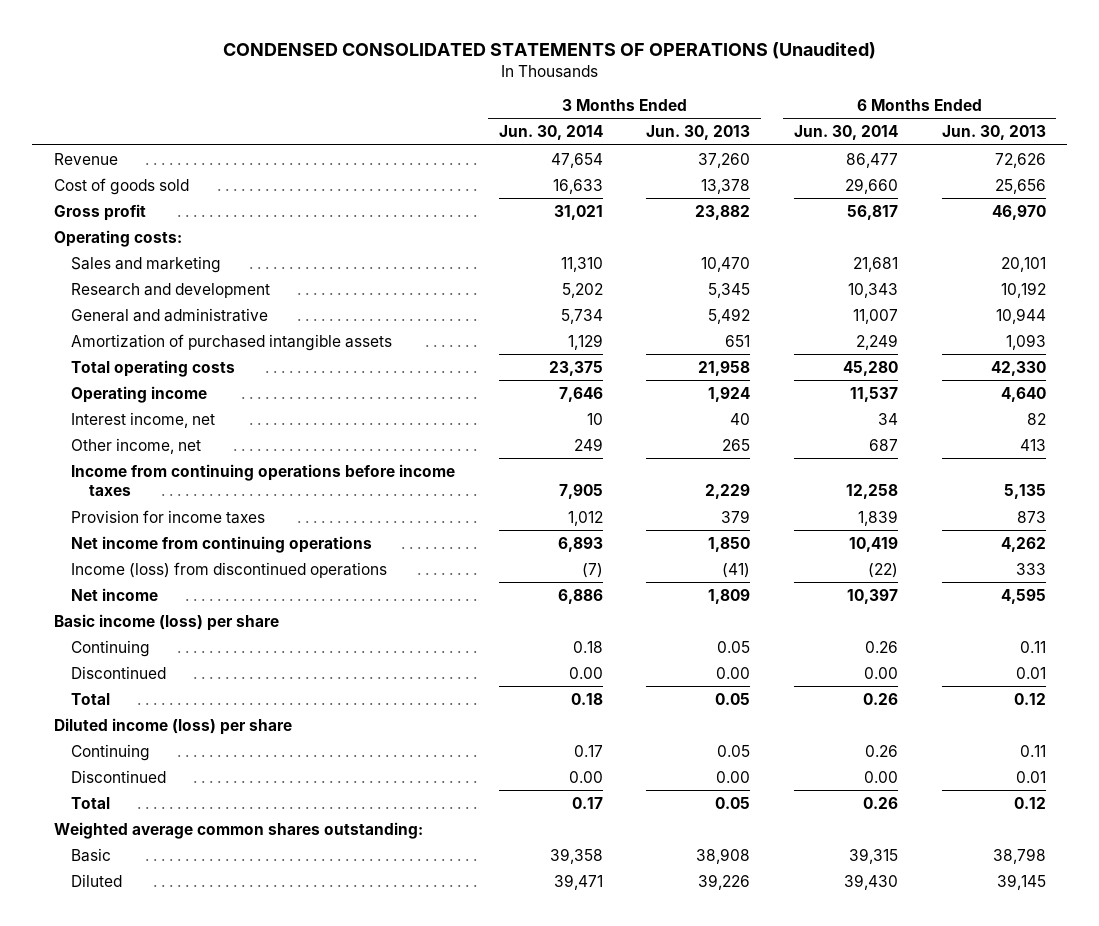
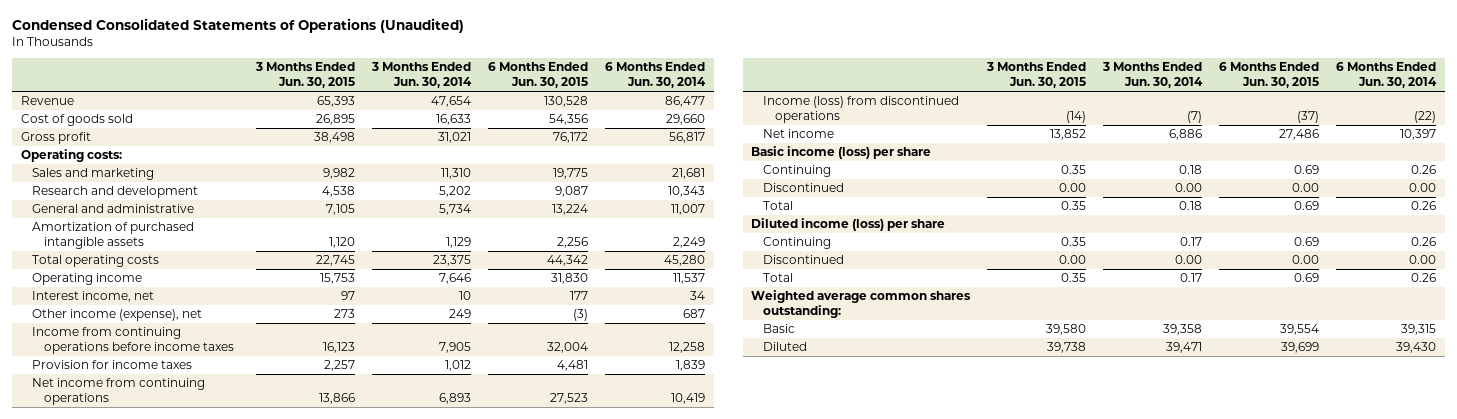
[222,41,876,59] CONDENSED CONSOLIDATED STATEMENTS OF OPERATIONS (Unaudited) -> [12,18,465,34] Condensed Consolidated Statements of Operations (Unaudited)
[646,125,751,141] Jun. 30, 2013 -> none
[941,125,1046,141] Jun. 30, 2013 -> none
none -> [255,62,356,89] 3 Months Ended Jun. 30, 2015
none -> [488,62,589,89] 6 Months Ended Jun. 30, 2015
[71,437,202,454] Other income, net -> [32,309,203,322] Other income (expense), net

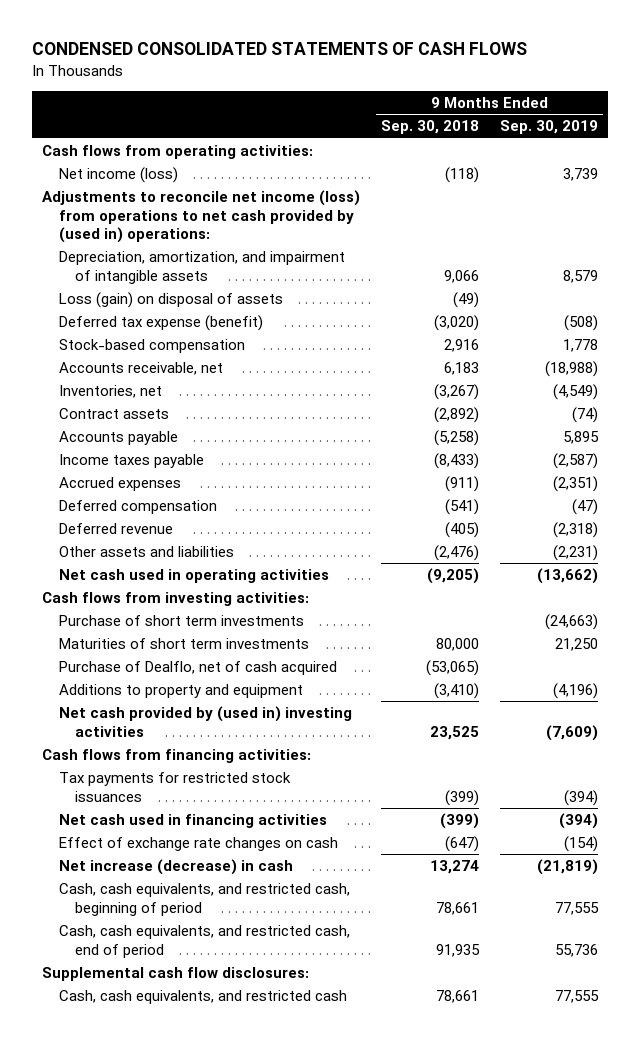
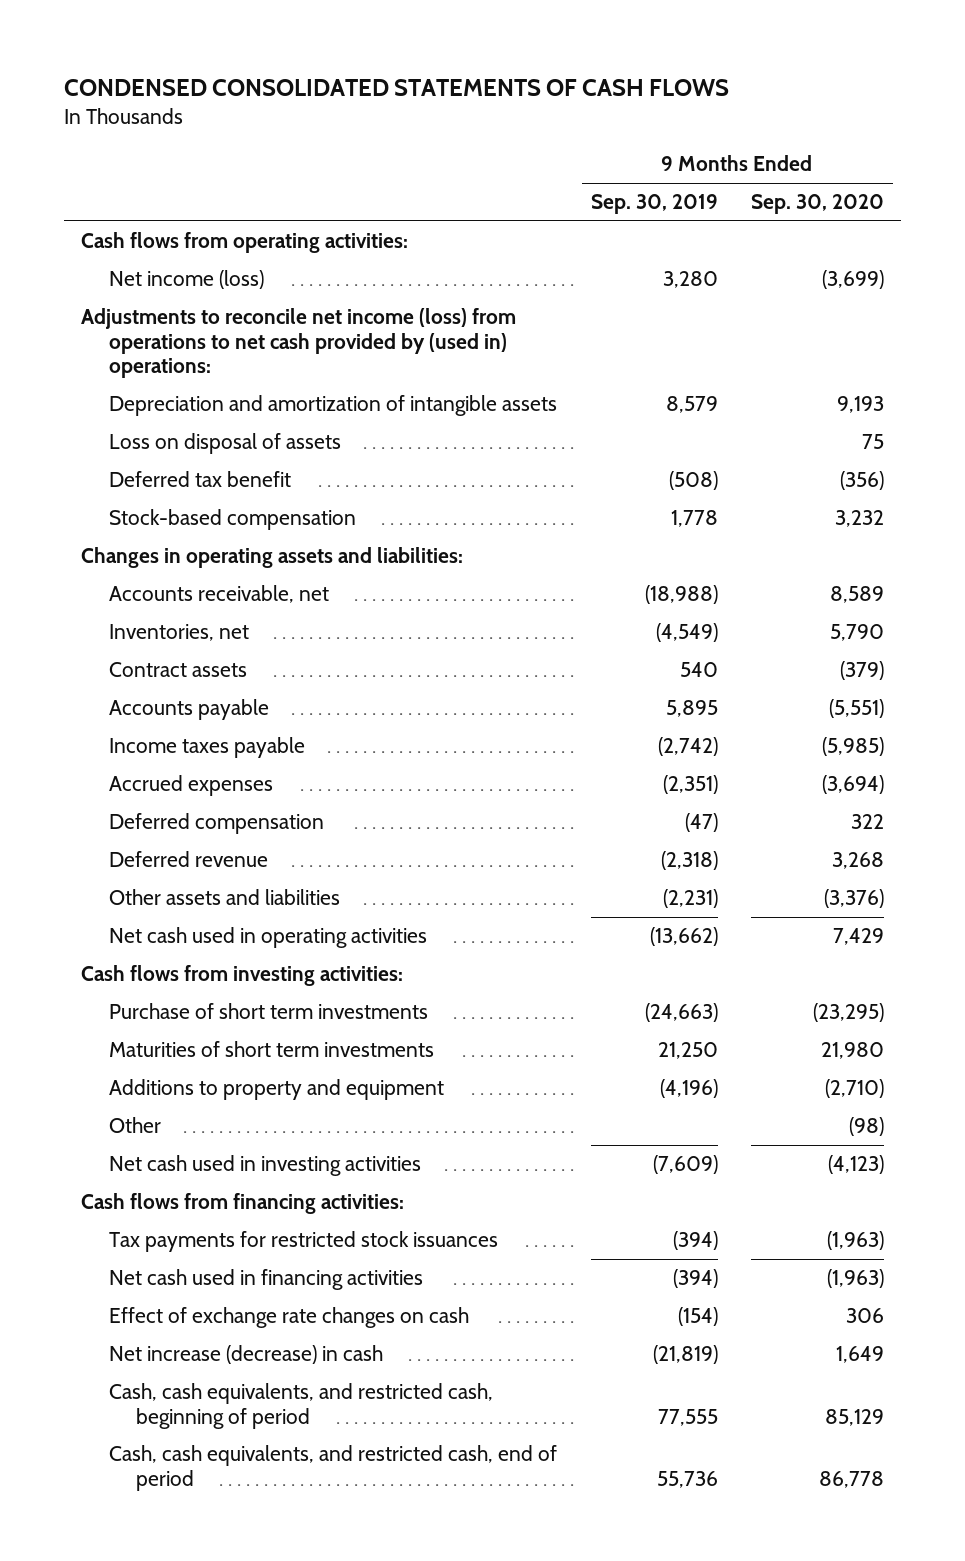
[381,120,480,135] Sep. 30, 2018 -> none
none -> [751,194,885,215] Sep. 30, 2020
[563,168,599,182] 3,739 -> [662,271,718,289] 3,280
[58,251,345,284] Depreciation, amortization, and impairment of intangible assets -> [108,395,557,417] Depreciation and amortization of intangible assets
[58,292,283,309] Loss (gain) on disposal of assets -> [108,433,341,455] Loss on disposal of assets
[58,315,263,332] Deferred tax expense (benefit) -> [108,471,291,488] Deferred tax benefit
none -> [80,547,463,569] Changes in operating assets and liabilities:
[572,407,599,424] (74) -> [679,662,718,678] 540
[553,453,599,470] (2,587) -> [657,737,718,757] (2,742)
[58,661,337,676] Purchase of Dealflo, net of cash acquired -> none
none -> [108,1117,161,1134] Other
[58,706,352,737] Net cash provided by (used in) investing activities -> [108,1155,421,1177] Net cash used in investing activities
[42,967,310,982] Supplemental cash flow disclosures: -> none
[58,990,347,1005] Cash, cash equivalents, and restricted cash -> none

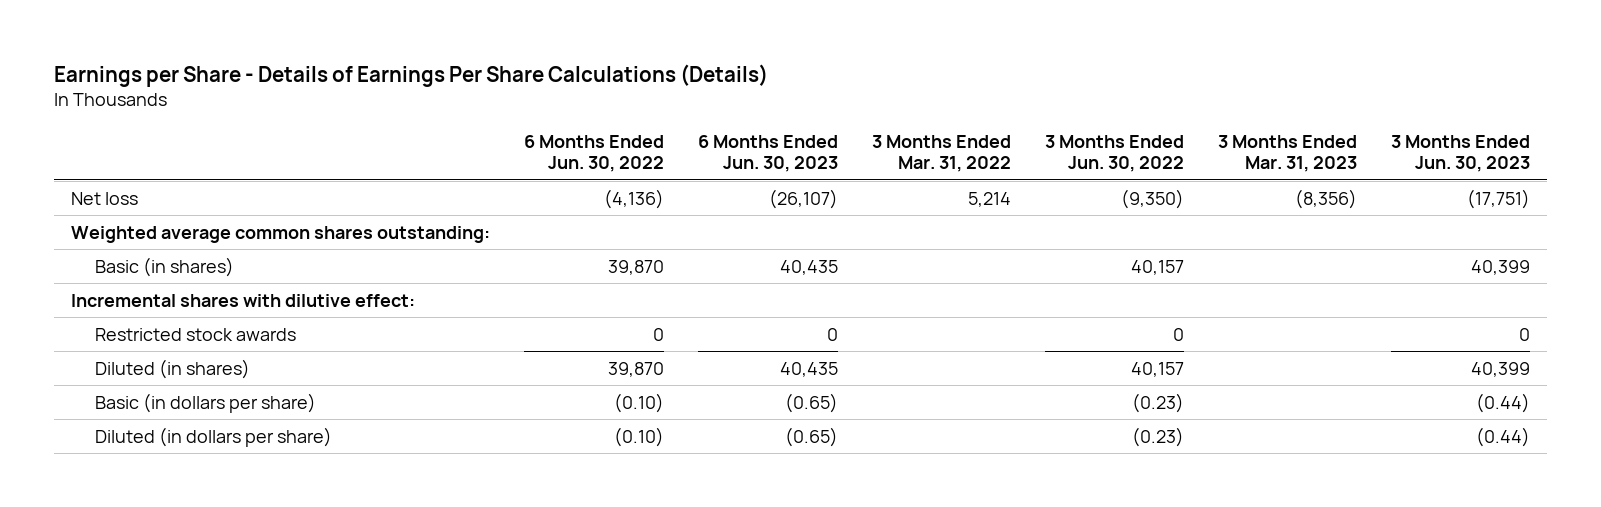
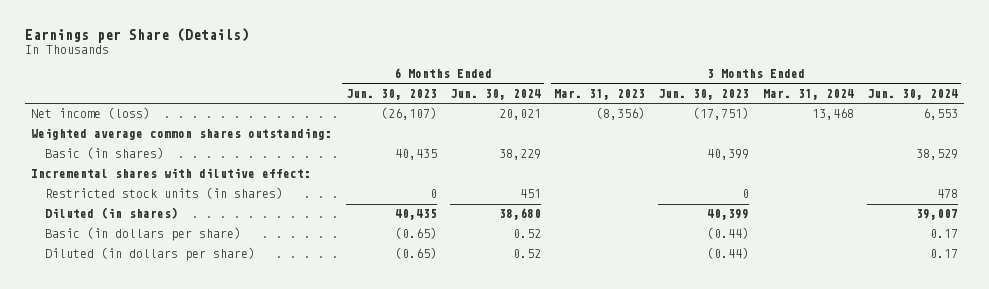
[54,63,769,87] Earnings per Share - Details of Earnings Per Share Calculations (Details) -> [24,28,249,44] Earnings per Share (Details)
[524,134,665,173] 6 Months Ended Jun. 30, 2022 -> none
[871,134,1011,173] 3 Months Ended Mar. 31, 2022 -> none
[1044,134,1184,173] 3 Months Ended Jun. 30, 2022 -> none
none -> [449,88,541,100] Jun. 30, 2024
none -> [762,88,854,100] Mar. 31, 2024
none -> [866,88,958,100] Jun. 30, 2024
[71,191,139,205] Net loss -> [31,107,151,120] Net income (loss)
[95,327,297,341] Restricted stock awards -> [44,187,283,200] Restricted stock units (in shares)

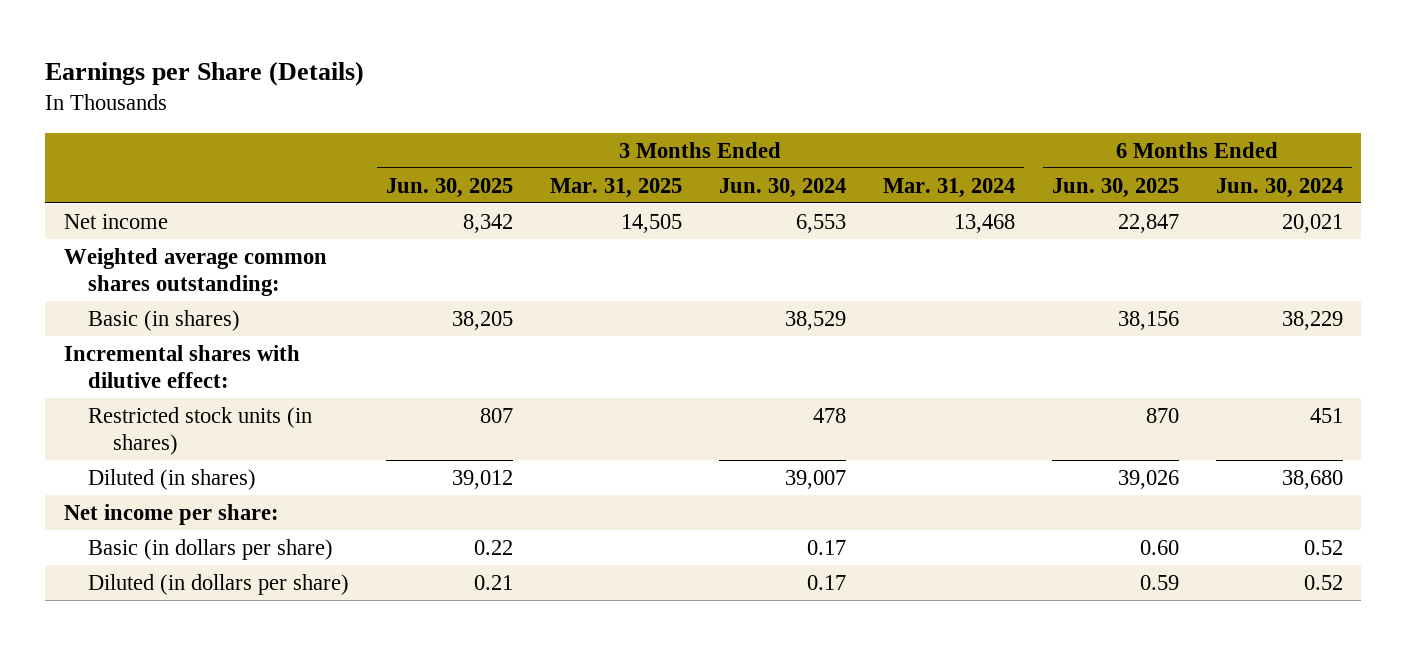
[345,88,437,100] Jun. 30, 2023 -> none
[554,88,646,100] Mar. 31, 2023 -> none
[658,88,750,100] Jun. 30, 2023 -> none
none -> [386,177,514,198] Jun. 30, 2025
none -> [550,177,683,198] Mar. 31, 2025
none -> [1051,177,1179,198] Jun. 30, 2025
[31,107,151,120] Net income (loss) -> [63,213,168,229] Net income
none -> [63,503,279,525] Net income per share:

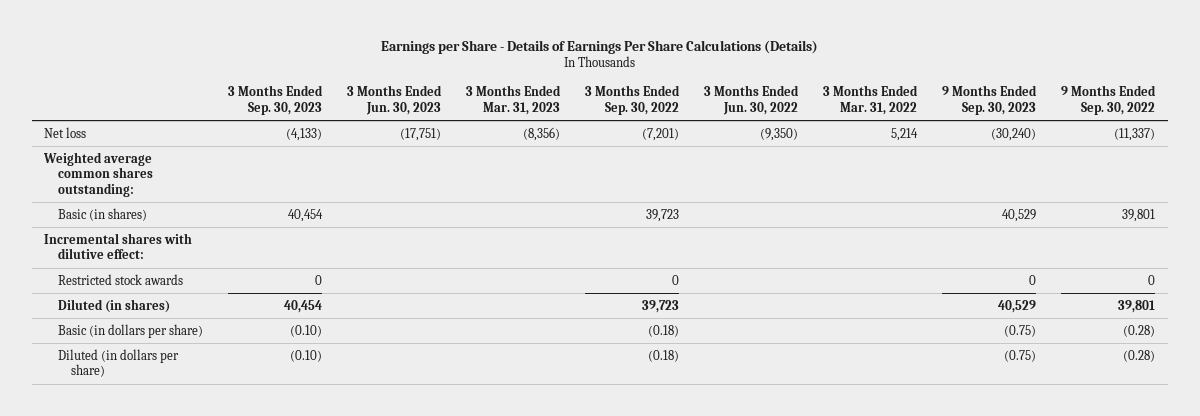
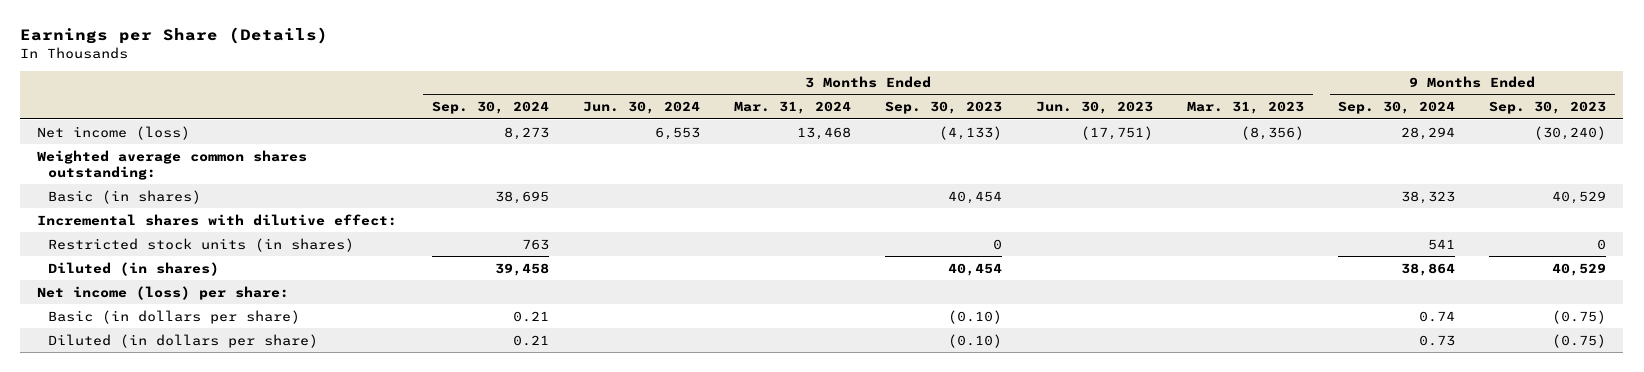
[380,39,818,54] Earnings per Share - Details of Earnings Per Share Calculations (Details) -> [20,27,329,45] Earnings per Share (Details)
[585,85,681,116] 3 Months Ended Sep. 30, 2022 -> none
[704,85,800,116] 3 Months Ended Jun. 30, 2022 -> none
[823,85,919,116] 3 Months Ended Mar. 31, 2022 -> none
[1061,85,1157,116] 9 Months Ended Sep. 30, 2022 -> none
none -> [431,101,549,115] Sep. 30, 2024
none -> [582,101,700,115] Jun. 30, 2024
none -> [733,101,851,115] Mar. 31, 2024
none -> [1338,101,1456,115] Sep. 30, 2024
[44,126,87,138] Net loss -> [37,125,191,140] Net income (loss)
[57,273,183,285] Restricted stock awards -> [48,237,355,252] Restricted stock units (in shares)
none -> [37,285,290,300] Net income (loss) per share:

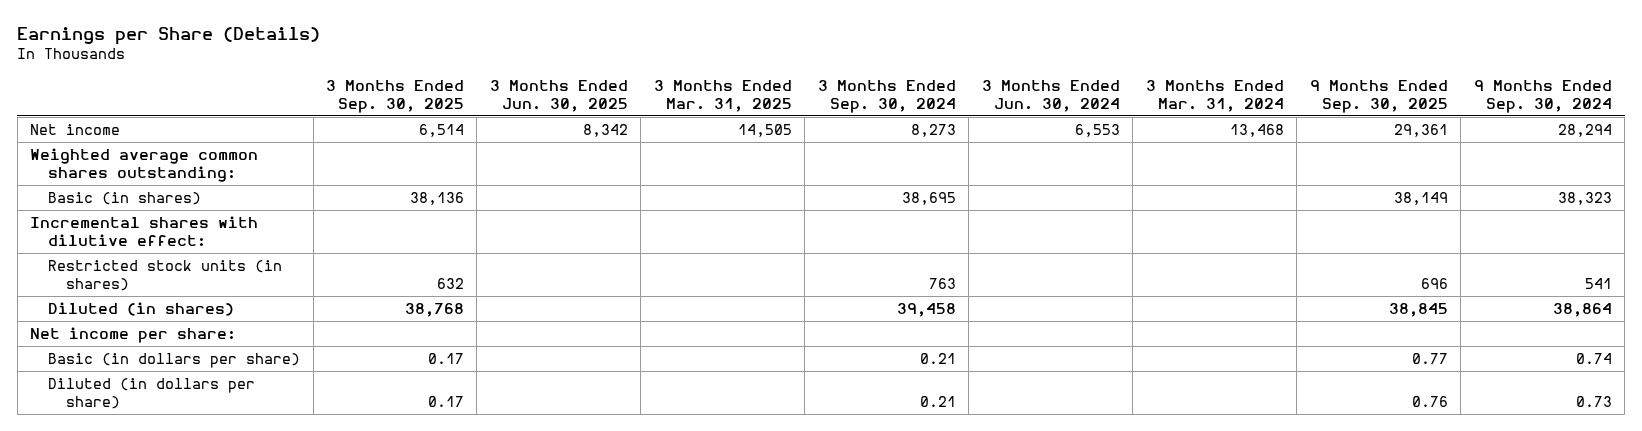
[884,101,1002,115] Sep. 30, 2023 -> none
[1035,101,1153,115] Jun. 30, 2023 -> none
[1187,101,1305,115] Mar. 31, 2023 -> none
[1489,101,1607,115] Sep. 30, 2023 -> none
none -> [325,80,464,113] 3 Months Ended Sep. 30, 2025
none -> [489,80,628,112] 3 Months Ended Jun. 30, 2025
none -> [653,80,792,112] 3 Months Ended Mar. 31, 2025
none -> [1309,80,1448,113] 9 Months Ended Sep. 30, 2025
[37,125,191,140] Net income (loss) -> [30,123,121,135] Net income
[37,285,290,300] Net income (loss) per share: -> [30,326,237,343] Net income per share:

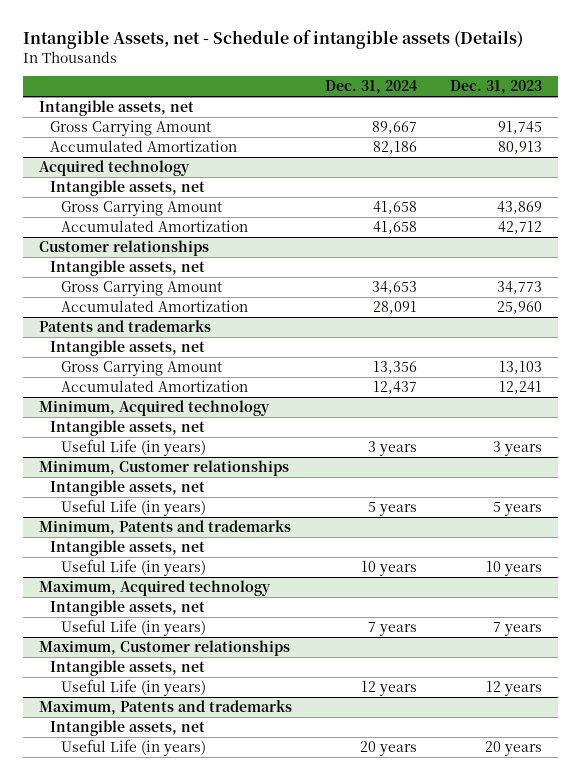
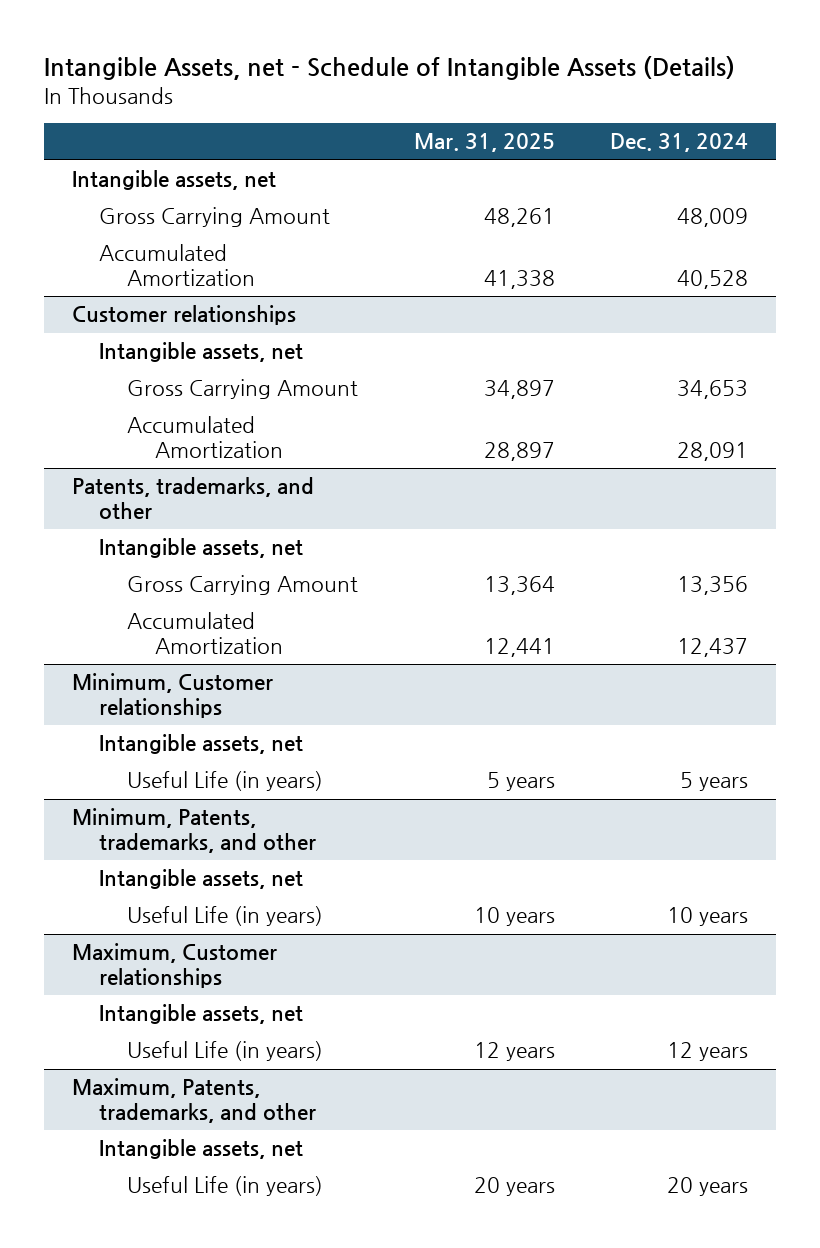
[22,30,523,50] Intangible Assets, net - Schedule of intangible assets (Details) -> [43,56,735,81] Intangible Assets, net - Schedule of Intangible Assets (Details)
[449,80,542,95] Dec. 31, 2023 -> none
none -> [413,133,555,153] Mar. 31, 2025
[39,159,191,176] Acquired technology -> none
[50,179,206,196] Intangible assets, net -> none
[61,199,223,216] Gross Carrying Amount -> none
[61,219,249,232] Accumulated Amortization -> none
[371,120,417,134] 89,667 -> [677,208,749,228] 48,009
[372,140,417,154] 82,186 -> [677,269,749,289] 40,528
[39,319,212,332] Patents and trademarks -> [71,477,314,519] Patents, trademarks, and other
[39,399,271,416] Minimum, Acquired technology -> none
[50,419,206,436] Intangible assets, net -> none
[61,438,207,456] Useful Life (in years) -> none
[39,519,292,535] Minimum, Patents and trademarks -> [71,808,317,853] Minimum, Patents, trademarks, and other
[39,579,272,596] Maximum, Acquired technology -> none
[50,599,206,616] Intangible assets, net -> none
[61,618,207,636] Useful Life (in years) -> none
[39,699,293,715] Maximum, Patents and trademarks -> [71,1078,317,1123] Maximum, Patents, trademarks, and other

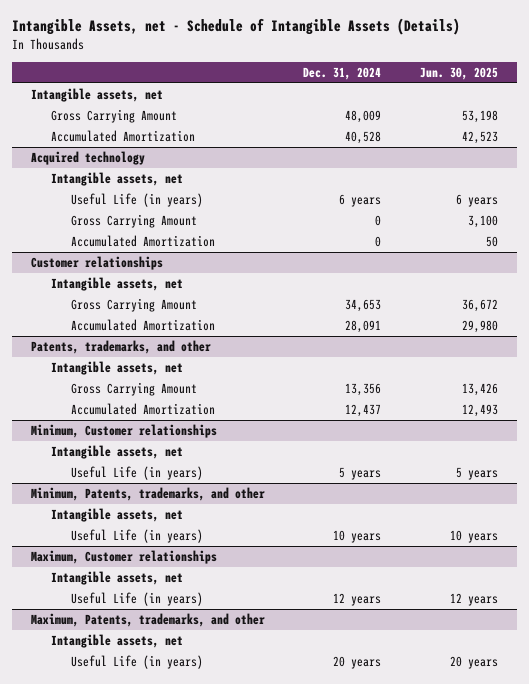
[413,133,555,153] Mar. 31, 2025 -> none
none -> [419,66,498,80] Jun. 30, 2025
none -> [30,151,145,166] Acquired technology
none -> [50,172,183,187] Intangible assets, net
none -> [70,193,203,208] Useful Life (in years)
none -> [70,214,197,229] Gross Carrying Amount
none -> [70,235,215,248] Accumulated Amortization

